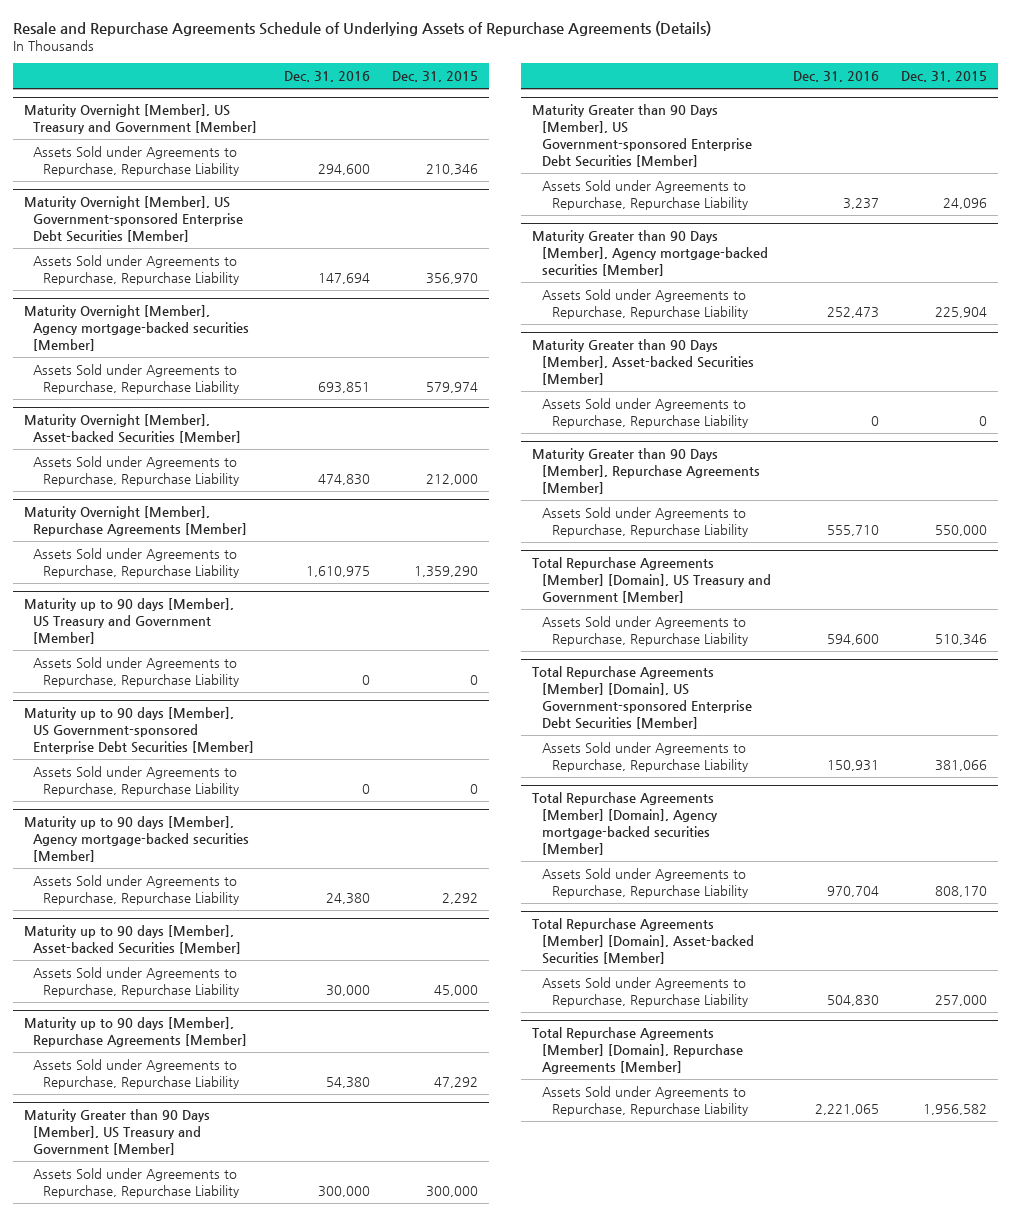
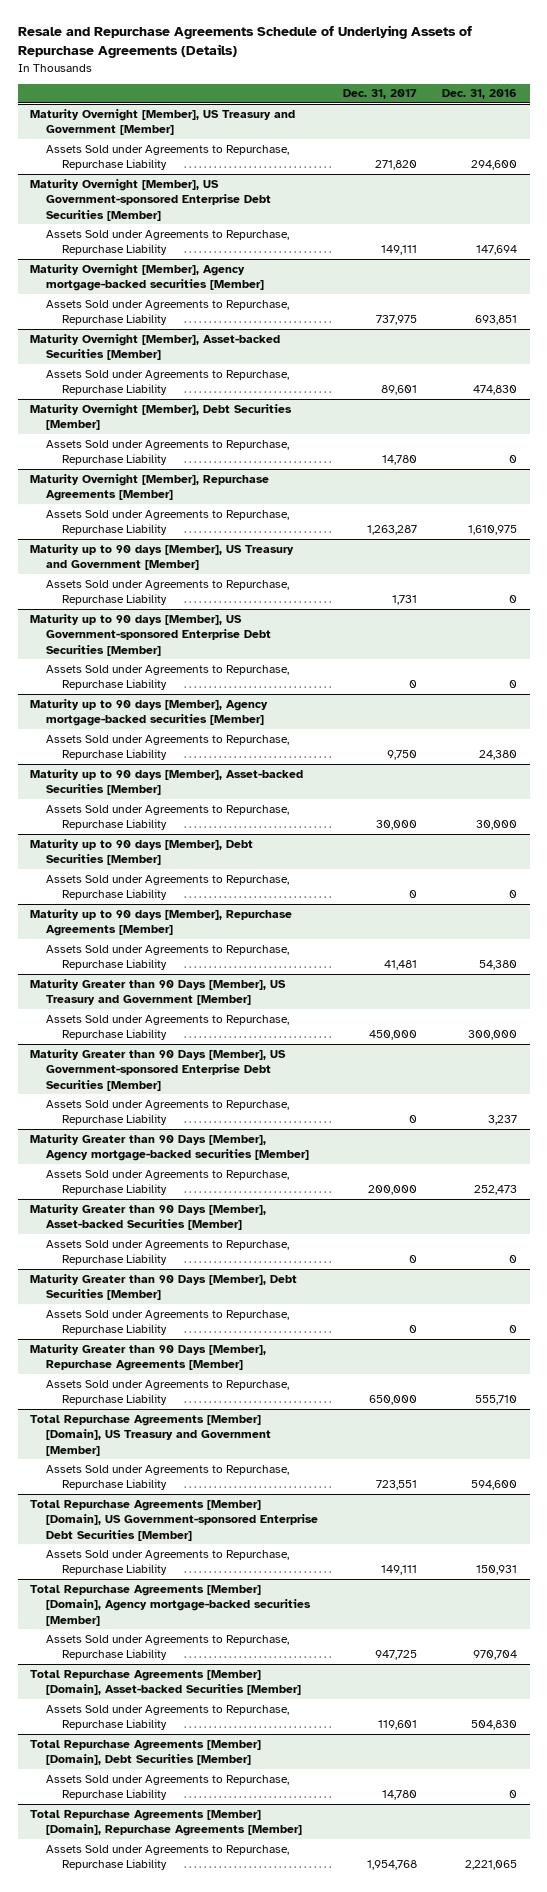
[392,71,479,83] Dec. 31, 2015 -> none
none -> [343,89,418,100] Dec. 31, 2017
none -> [30,403,293,431] Maturity Overnight [Member], Debt Securities [Member]
none -> [46,439,290,466] Assets Sold under Agreements to Repurchase, Repurchase Liability
none -> [30,838,254,866] Maturity up to 90 days [Member], Debt Securities [Member]
none -> [46,874,290,901] Assets Sold under Agreements to Repurchase, Repurchase Liability
none -> [30,1273,298,1301] Maturity Greater than 90 Days [Member], Debt Securities [Member]
none -> [46,1309,290,1336] Assets Sold under Agreements to Repurchase, Repurchase Liability
none -> [30,1739,262,1766] Total Repurchase Agreements [Member] [Domain], Debt Securities [Member]
none -> [46,1774,290,1801] Assets Sold under Agreements to Repurchase, Repurchase Liability

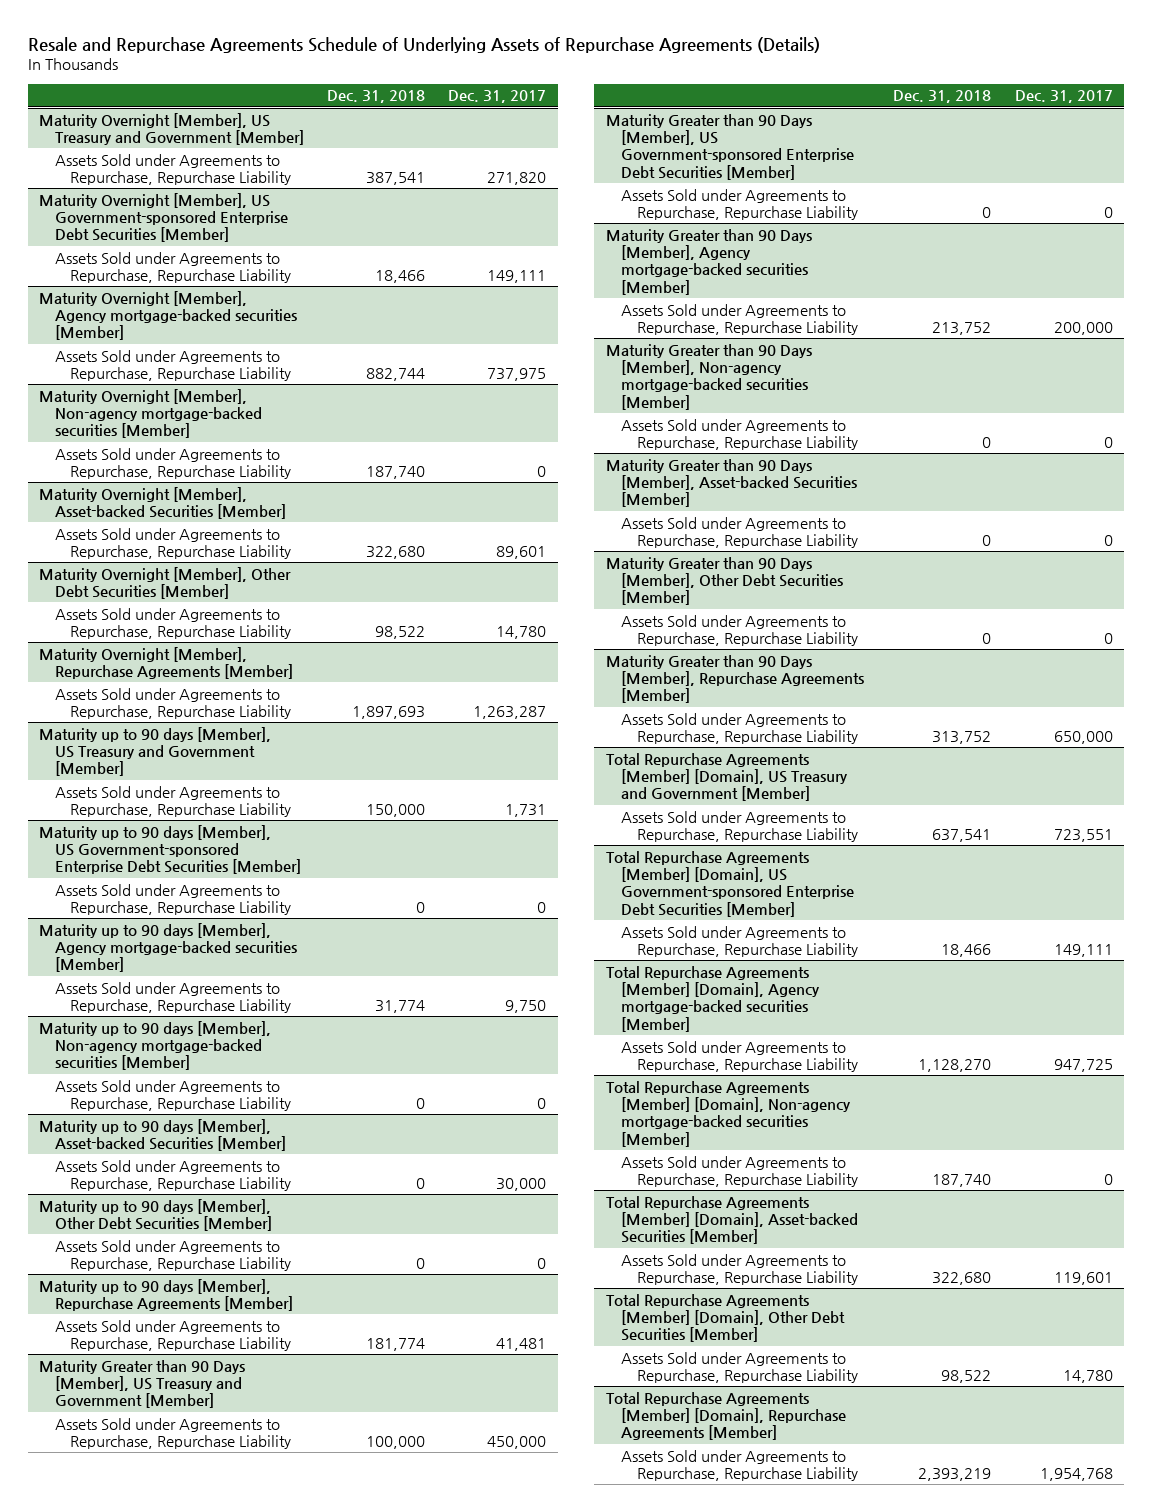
[442,89,518,100] Dec. 31, 2016 -> none
none -> [327,90,426,104] Dec. 31, 2018
none -> [39,388,262,439] Maturity Overnight [Member], Non-agency mortgage-backed securities [Member]
none -> [54,447,292,479] Assets Sold under Agreements to Repurchase, Repurchase Liability
[30,403,293,431] Maturity Overnight [Member], Debt Securities [Member] -> [39,566,292,599] Maturity Overnight [Member], Other Debt Securities [Member]
none -> [39,1020,272,1071] Maturity up to 90 days [Member], Non-agency mortgage-backed securities [Member]
none -> [54,1079,292,1111] Assets Sold under Agreements to Repurchase, Repurchase Liability
[30,838,254,866] Maturity up to 90 days [Member], Debt Securities [Member] -> [39,1198,272,1231] Maturity up to 90 days [Member], Other Debt Securities [Member]
none -> [605,343,812,410] Maturity Greater than 90 Days [Member], Non-agency mortgage-backed securities [Member]
none -> [621,418,858,450] Assets Sold under Agreements to Repurchase, Repurchase Liability
[30,1273,298,1301] Maturity Greater than 90 Days [Member], Debt Securities [Member] -> [605,556,844,606] Maturity Greater than 90 Days [Member], Other Debt Securities [Member]
none -> [605,1080,852,1147] Total Repurchase Agreements [Member] [Domain], Non-agency mortgage-backed securities [Member]
none -> [621,1155,858,1187] Assets Sold under Agreements to Repurchase, Repurchase Liability
[30,1739,262,1766] Total Repurchase Agreements [Member] [Domain], Debt Securities [Member] -> [605,1293,846,1343] Total Repurchase Agreements [Member] [Domain], Other Debt Securities [Member]

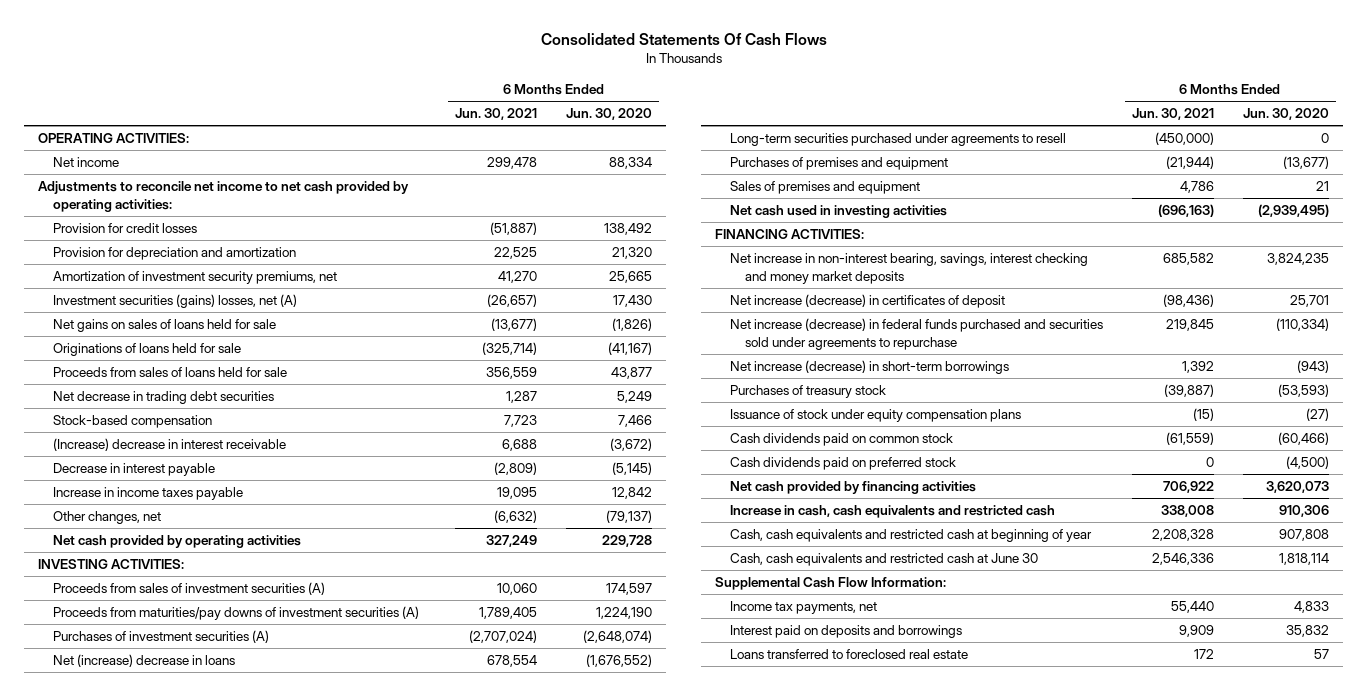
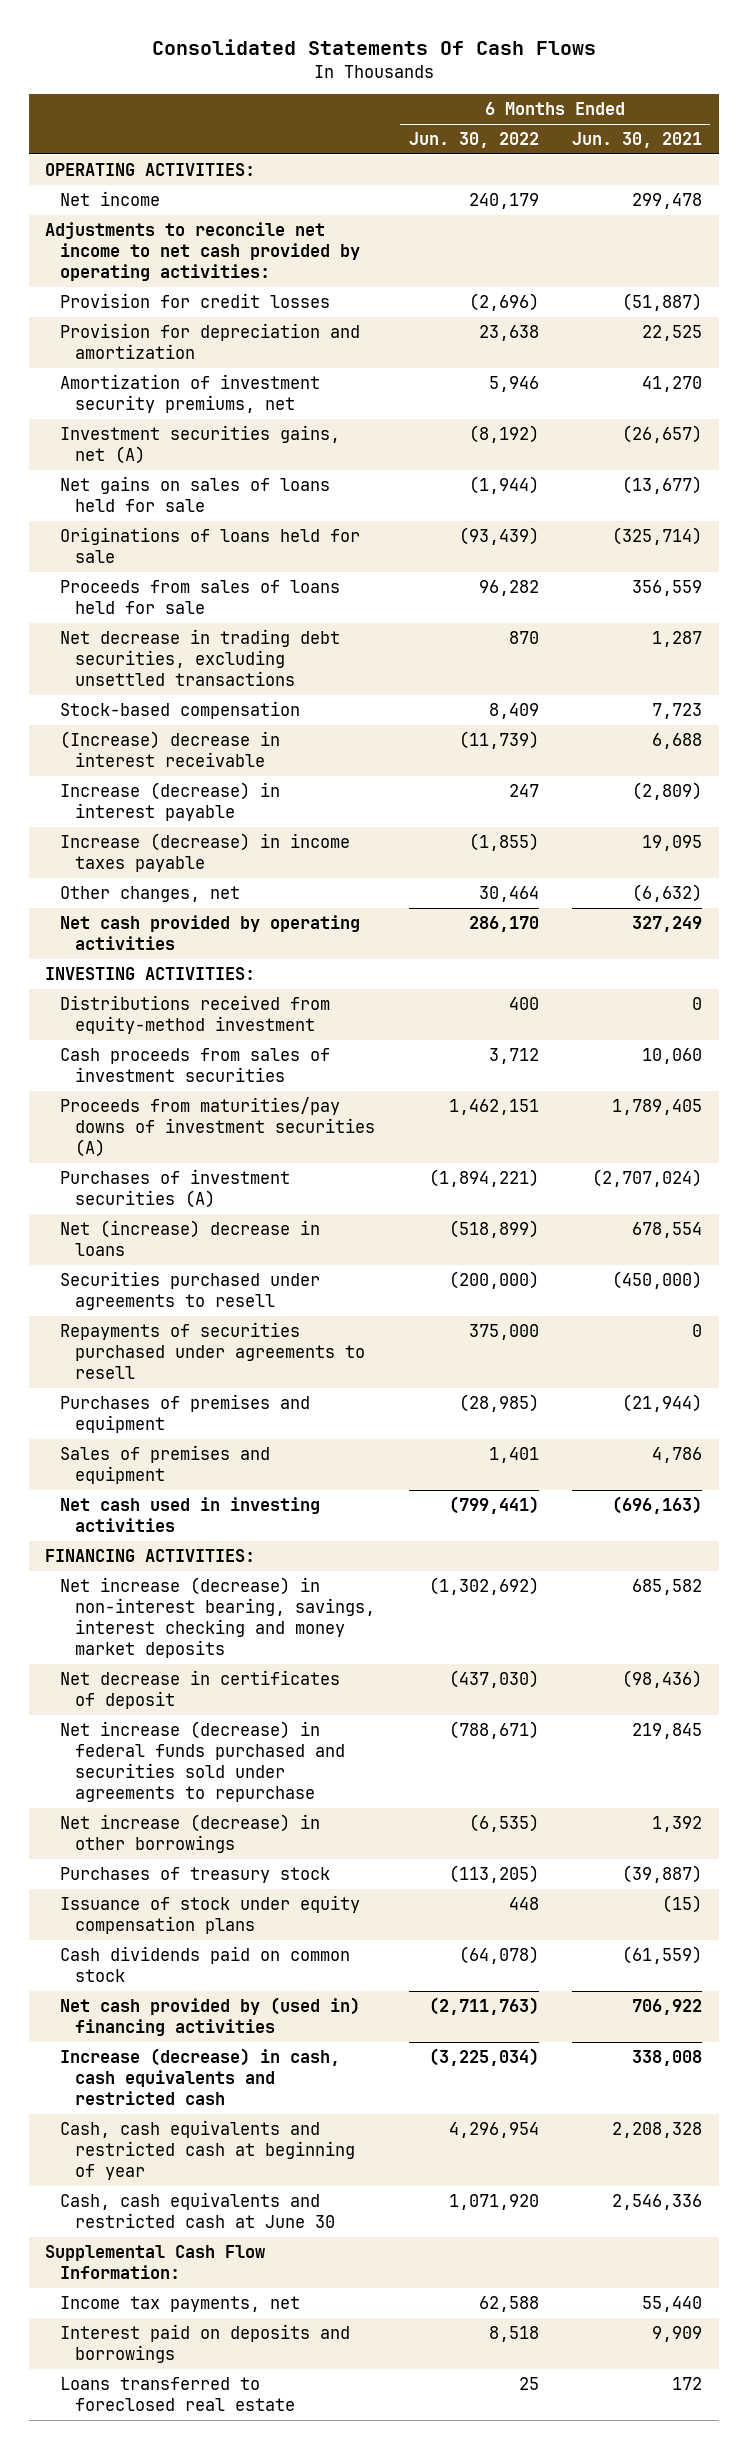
[566,108,653,121] Jun. 30, 2020 -> none
none -> [408,132,539,149] Jun. 30, 2022
[53,294,298,309] Investment securities (gains) losses, net (A) -> [60,425,341,464] Investment securities gains, net (A)
[53,391,275,405] Net decrease in trading debt securities -> [60,629,341,686] Net decrease in trading debt securities, excluding unsettled transactions
[53,463,216,477] Decrease in interest payable -> [60,782,281,821] Increase (decrease) in interest payable
[53,487,244,501] Increase in income taxes payable -> [60,833,351,872] Increase (decrease) in income taxes payable
none -> [60,995,331,1034] Distributions received from equity-method investment
[53,582,326,596] Proceeds from sales of investment securities (A) -> [60,1048,331,1082] Cash proceeds from sales of investment securities
[729,133,1066,147] Long-term securities purchased under agreements to resell -> [60,1271,321,1310] Securities purchased under agreements to resell
none -> [60,1322,366,1379] Repayments of securities purchased under agreements to resell
[729,253,1088,284] Net increase in non-interest bearing, savings, interest checking and money market deposits -> [60,1577,376,1658] Net increase (decrease) in non-interest bearing, savings, interest checking and money market deposits
[729,294,1005,309] Net increase (decrease) in certificates of deposit -> [60,1670,341,1709] Net decrease in certificates of deposit
[729,360,1009,375] Net increase (decrease) in short-term borrowings -> [60,1814,321,1853] Net increase (decrease) in other borrowings
[729,457,956,471] Cash dividends paid on preferred stock -> none
[729,481,976,495] Net cash provided by financing activities -> [60,1997,361,2036] Net cash provided by (used in) financing activities
[729,505,1055,519] Increase in cash, cash equivalents and restricted cash -> [60,2048,341,2105] Increase (decrease) in cash, cash equivalents and restricted cash

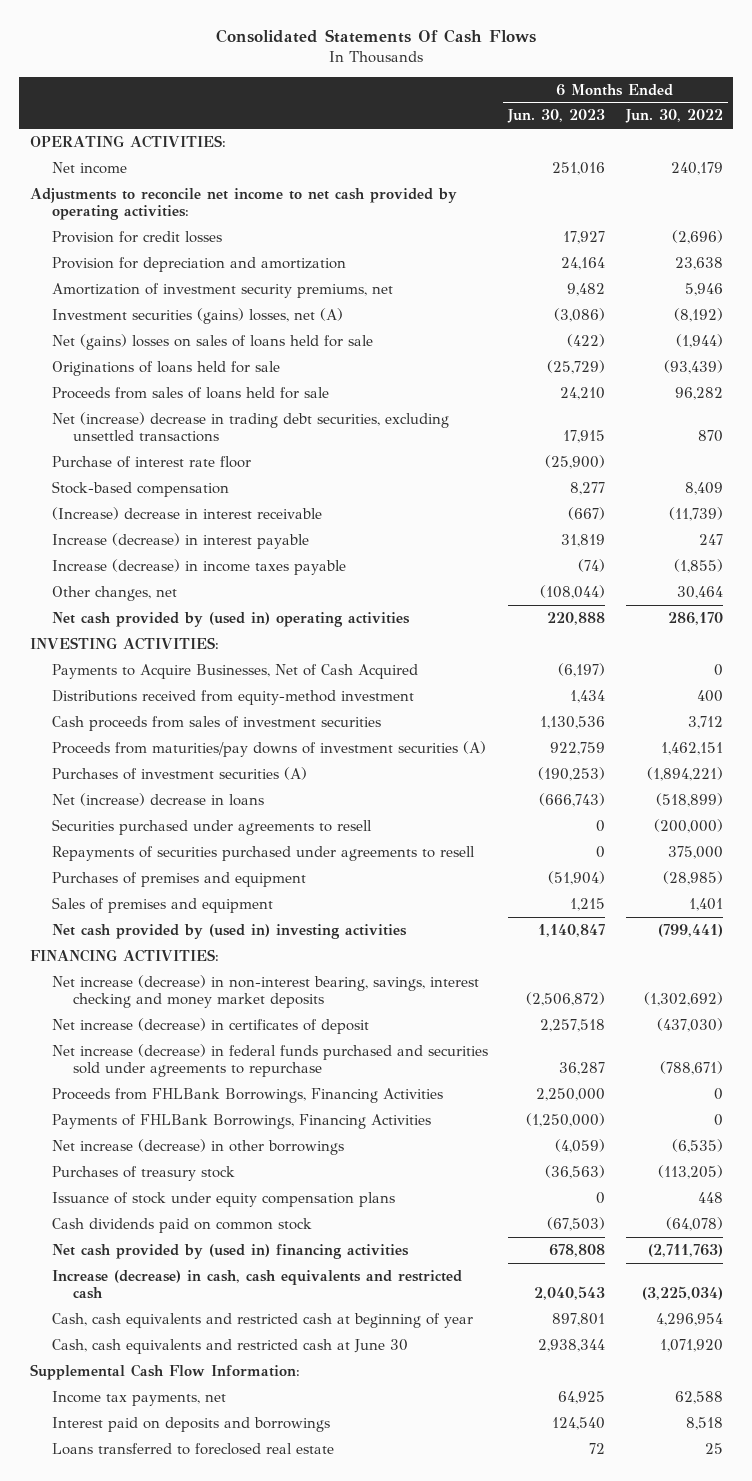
[571,132,702,149] Jun. 30, 2021 -> none
none -> [507,109,606,124] Jun. 30, 2023
[60,425,341,464] Investment securities gains, net (A) -> [51,307,343,324] Investment securities (gains) losses, net (A)
[60,476,331,512] Net gains on sales of loans held for sale -> [51,333,373,350] Net (gains) losses on sales of loans held for sale
[60,629,341,686] Net decrease in trading debt securities, excluding unsettled transactions -> [51,411,449,443] Net (increase) decrease in trading debt securities, excluding unsettled transactions
none -> [51,455,251,468] Purchase of interest rate floor
[60,915,361,950] Net cash provided by operating activities -> [51,611,410,627] Net cash provided by (used in) operating activities
none -> [51,663,418,679] Payments to Acquire Businesses, Net of Cash Acquired
[60,1497,321,1532] Net cash used in investing activities -> [51,923,407,939] Net cash provided by (used in) investing activities
[60,1670,341,1709] Net decrease in certificates of deposit -> [51,1017,369,1034] Net increase (decrease) in certificates of deposit
none -> [51,1087,443,1103] Proceeds from FHLBank Borrowings, Financing Activities
none -> [51,1113,431,1129] Payments of FHLBank Borrowings, Financing Activities

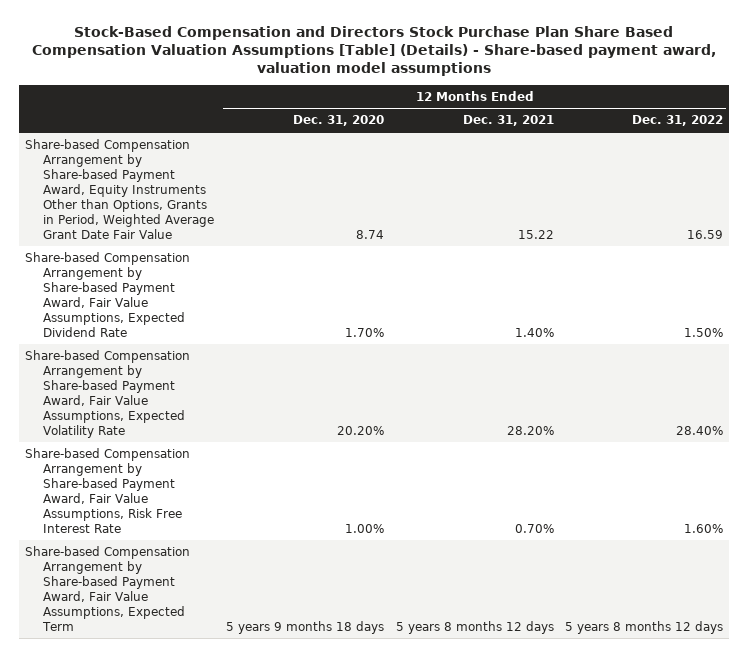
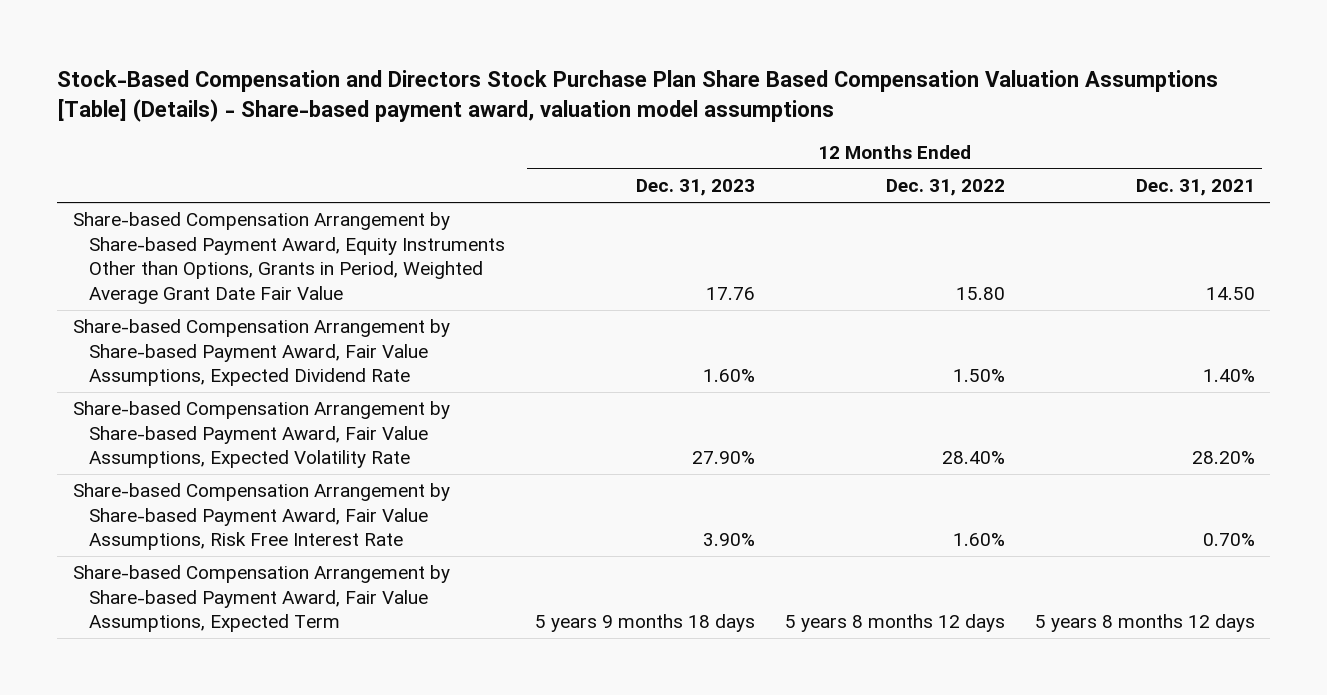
[292,115,384,127] Dec. 31, 2020 -> none
none -> [635,179,755,197] Dec. 31, 2023
[517,229,554,239] 15.22 -> [1205,286,1255,300] 14.50
[687,229,724,239] 16.59 -> [955,286,1005,300] 15.80

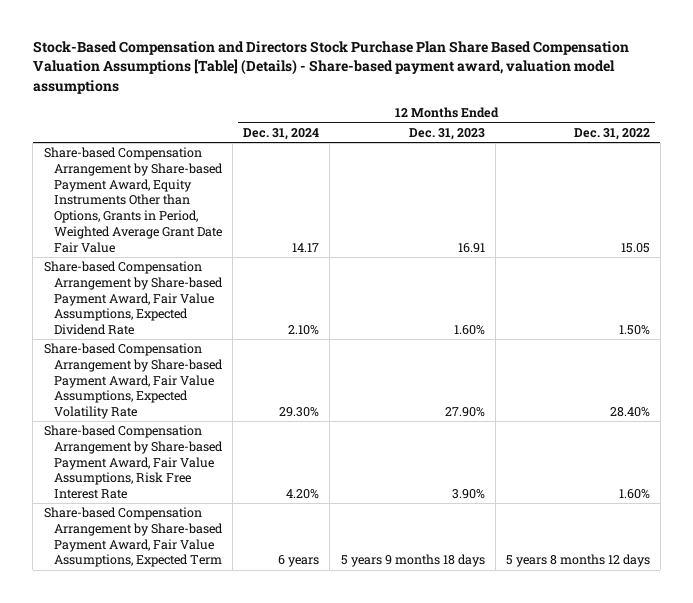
[1135,179,1255,197] Dec. 31, 2021 -> none
none -> [243,127,320,140] Dec. 31, 2024
[705,286,755,300] 17.76 -> [457,242,485,253] 16.91
[955,286,1005,300] 15.80 -> [620,242,650,253] 15.05

